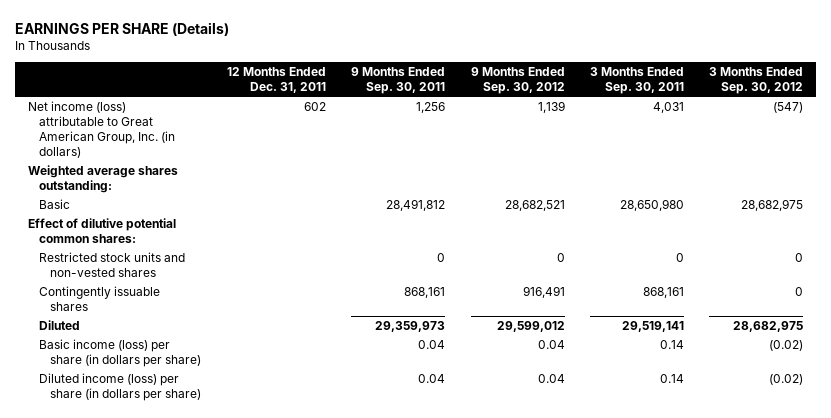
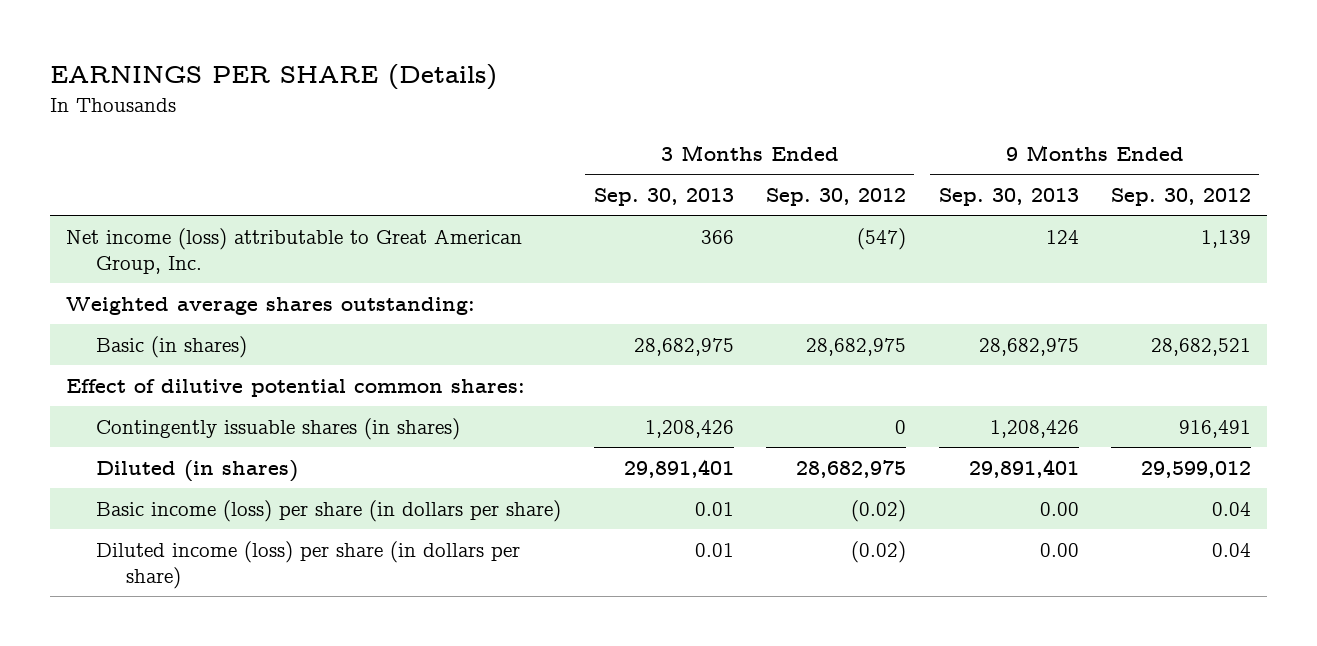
[226,66,326,94] 12 Months Ended Dec. 31, 2011 -> none
[351,66,446,95] 9 Months Ended Sep. 30, 2011 -> none
[589,66,684,95] 3 Months Ended Sep. 30, 2011 -> none
none -> [593,188,734,207] Sep. 30, 2013
none -> [938,188,1079,207] Sep. 30, 2013
[27,100,175,159] Net income (loss) attributable to Great American Group, Inc. (in dollars) -> [66,227,523,274] Net income (loss) attributable to Great American Group, Inc.
[38,198,70,209] Basic -> [96,335,248,358] Basic (in shares)
[38,251,185,278] Restricted stock units and non-vested shares -> none
[38,285,160,312] Contingently issuable shares -> [96,417,461,440] Contingently issuable shares (in shares)
[38,319,80,330] Diluted -> [96,459,299,482] Diluted (in shares)

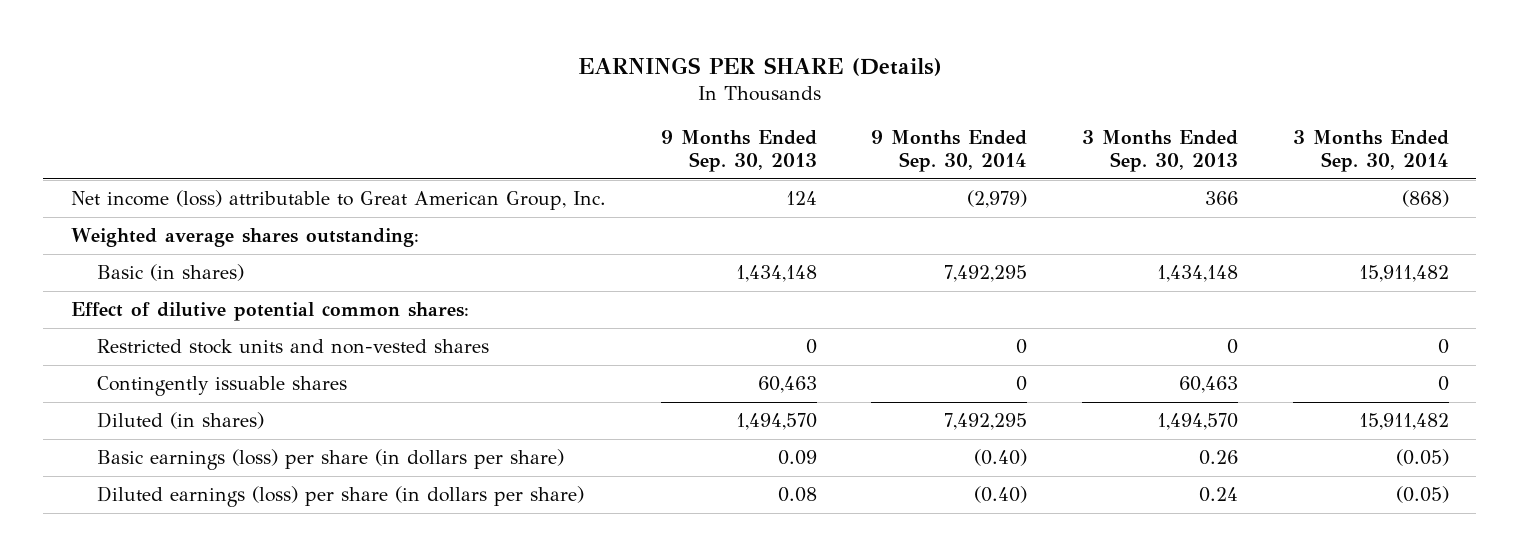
[766,188,907,207] Sep. 30, 2012 -> none
[1111,188,1252,207] Sep. 30, 2012 -> none
none -> [871,130,1028,173] 9 Months Ended Sep. 30, 2014
none -> [1292,130,1449,173] 3 Months Ended Sep. 30, 2014
[633,337,734,356] 28,682,975 -> [1157,265,1239,283] 1,434,148
[978,337,1079,356] 28,682,975 -> [735,265,817,283] 1,434,148
none -> [96,339,489,355] Restricted stock units and non-vested shares
[96,417,461,440] Contingently issuable shares (in shares) -> [96,376,347,397] Contingently issuable shares
[644,419,734,438] 1,208,426 -> [1179,376,1239,394] 60,463
[989,419,1079,438] 1,208,426 -> [757,376,817,394] 60,463
[623,458,734,478] 29,891,401 -> [1157,413,1239,431] 1,494,570
[968,458,1079,478] 29,891,401 -> [735,413,817,431] 1,494,570
[96,499,562,522] Basic income (loss) per share (in dollars per share) -> [96,449,564,471] Basic earnings (loss) per share (in dollars per share)
[694,501,734,516] 0.01 -> [1199,450,1239,466] 0.26
[1039,501,1079,516] 0.00 -> [777,450,817,466] 0.09
[96,540,521,589] Diluted income (loss) per share (in dollars per share) -> [96,486,584,508] Diluted earnings (loss) per share (in dollars per share)
[694,542,734,557] 0.01 -> [1199,487,1239,503] 0.24
[1039,542,1079,557] 0.00 -> [777,487,817,503] 0.08

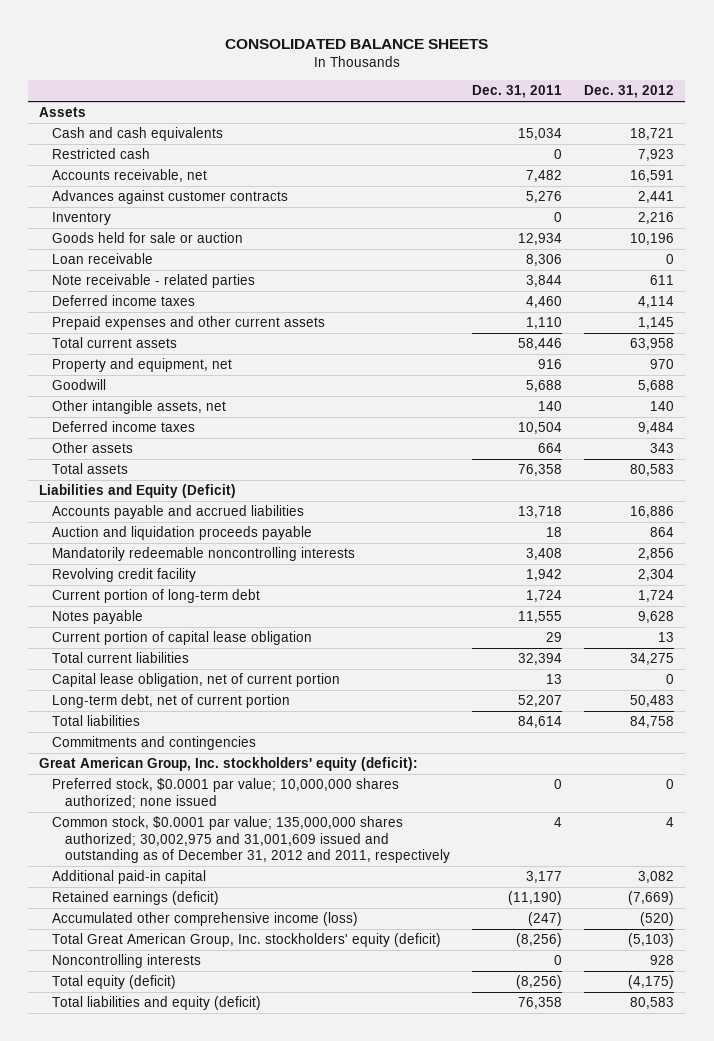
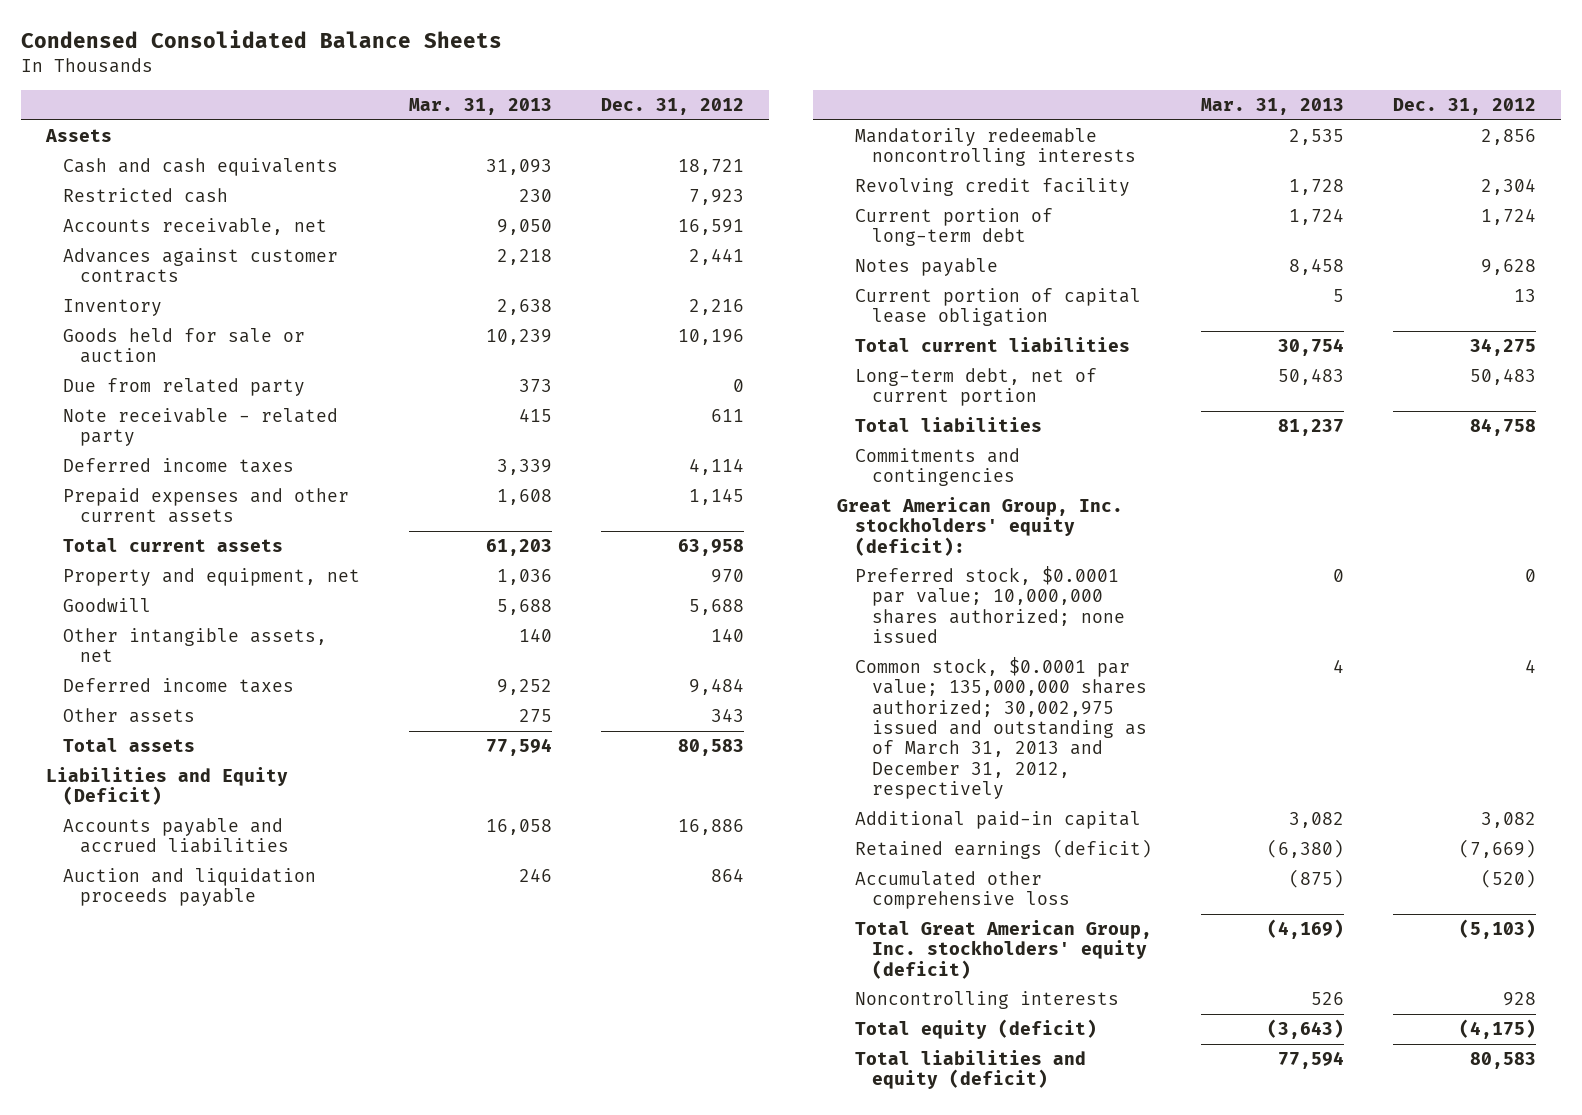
[224,38,488,49] CONSOLIDATED BALANCE SHEETS -> [20,30,502,49] Condensed Consolidated Balance Sheets
[472,85,563,99] Dec. 31, 2011 -> none
none -> [408,97,552,115] Mar. 31, 2013
[52,253,154,265] Loan receivable -> none
none -> [62,378,305,397] Due from related party
[52,274,256,289] Note receivable - related parties -> [62,408,338,447] Note receivable - related party
[52,673,341,688] Capital lease obligation, net of current portion -> none
[52,816,451,864] Common stock, $0.0001 par value; 135,000,000 shares authorized; 30,002,975 and 31,001,609 issued and outstanding as of December 31, 2012 and 2011, respectively -> [854,657,1147,800] Common stock, $0.0001 par value; 135,000,000 shares authorized; 30,002,975 issued and outstanding as of March 31, 2013 and December 31, 2012, respectively
[52,912,359,927] Accumulated other comprehensive income (loss) -> [854,871,1070,910] Accumulated other comprehensive loss

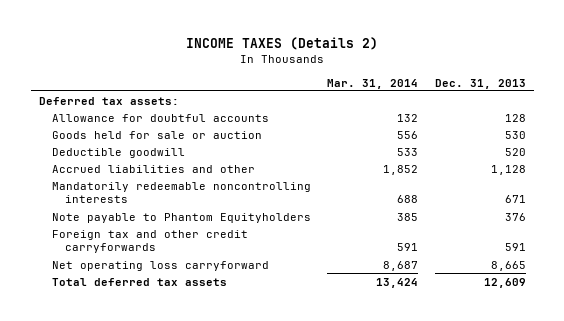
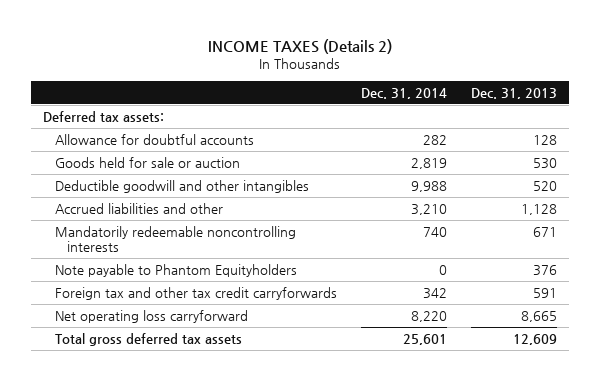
[327,78,419,89] Mar. 31, 2014 -> none
none -> [361,87,448,99] Dec. 31, 2014
[52,147,186,158] Deductible goodwill -> [55,179,310,193] Deductible goodwill and other intangibles
[52,229,249,254] Foreign tax and other credit carryforwards -> [55,286,338,300] Foreign tax and other tax credit carryforwards
[52,277,228,286] Total deferred tax assets -> [55,332,243,346] Total gross deferred tax assets

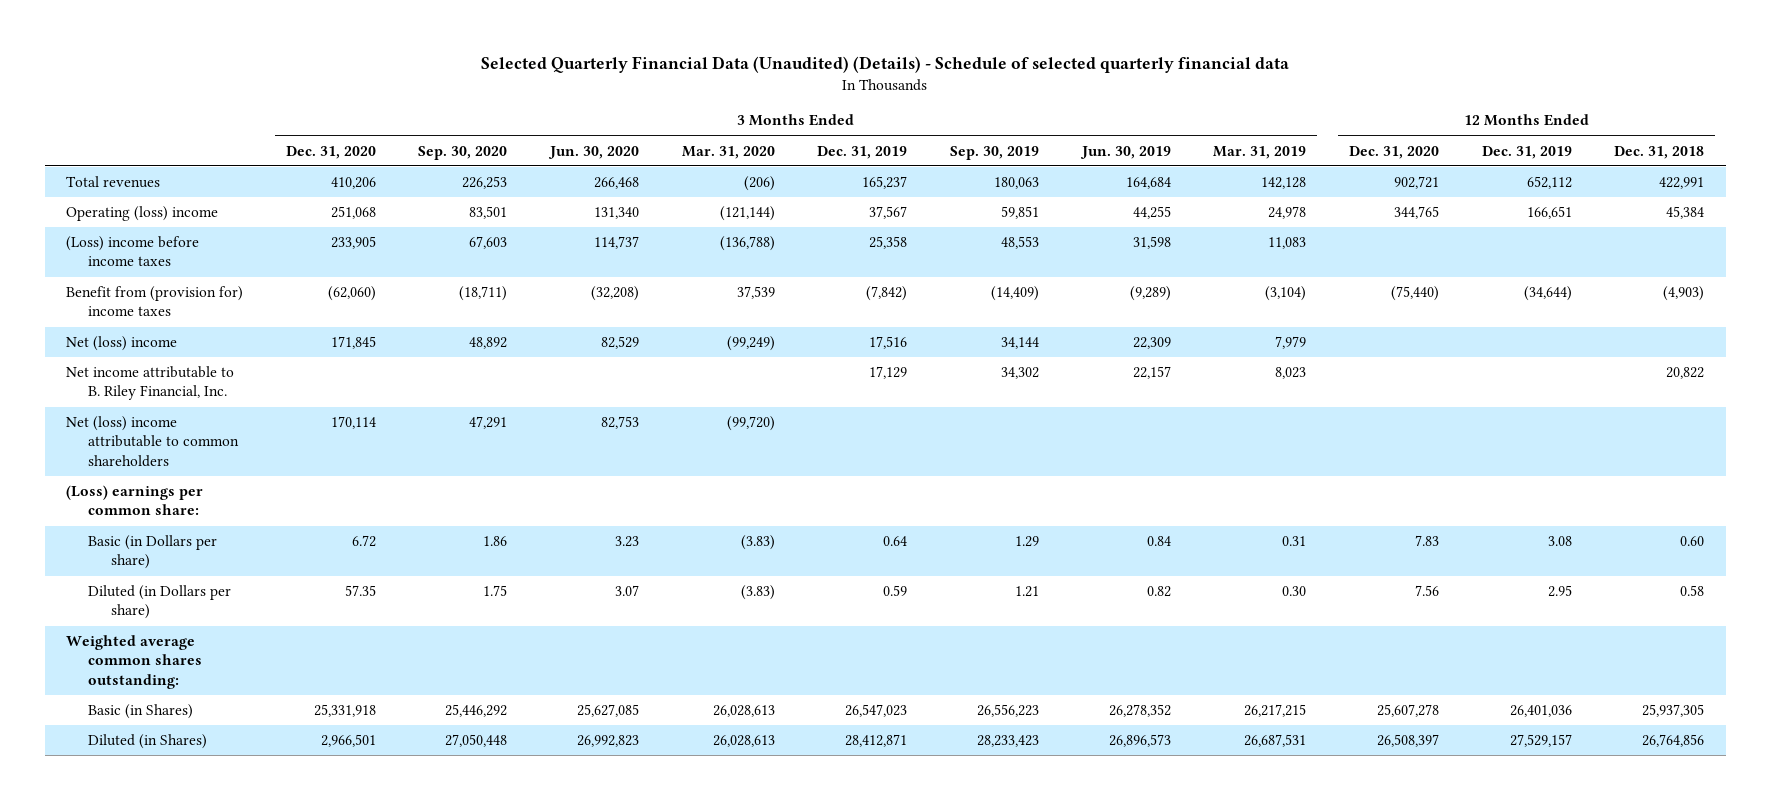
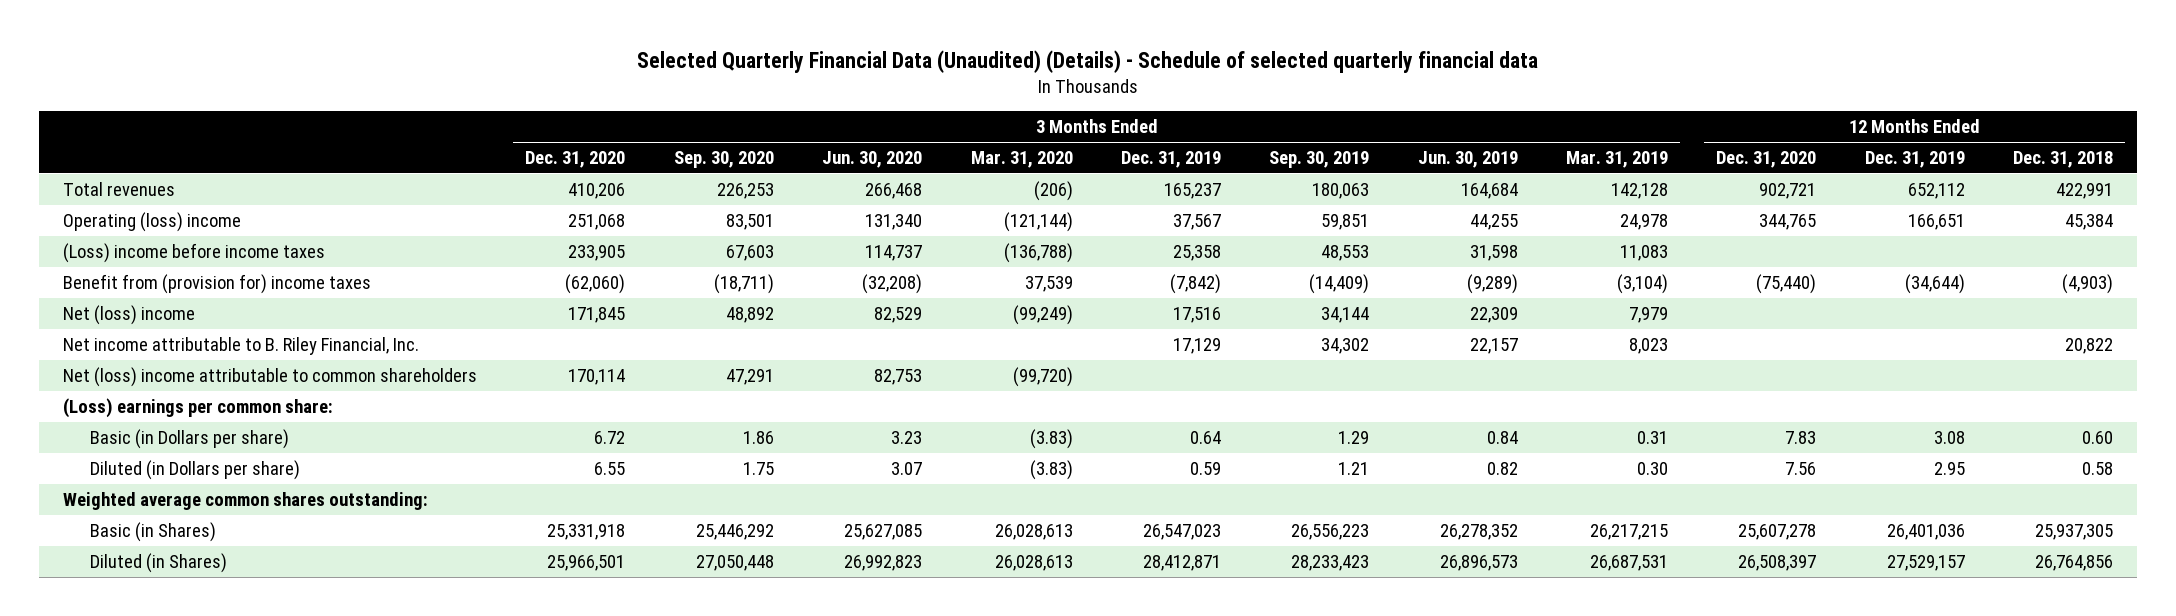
[344,585,376,597] 57.35 -> [594,461,626,475] 6.55
[320,734,376,748] 2,966,501 -> [547,554,626,571] 25,966,501

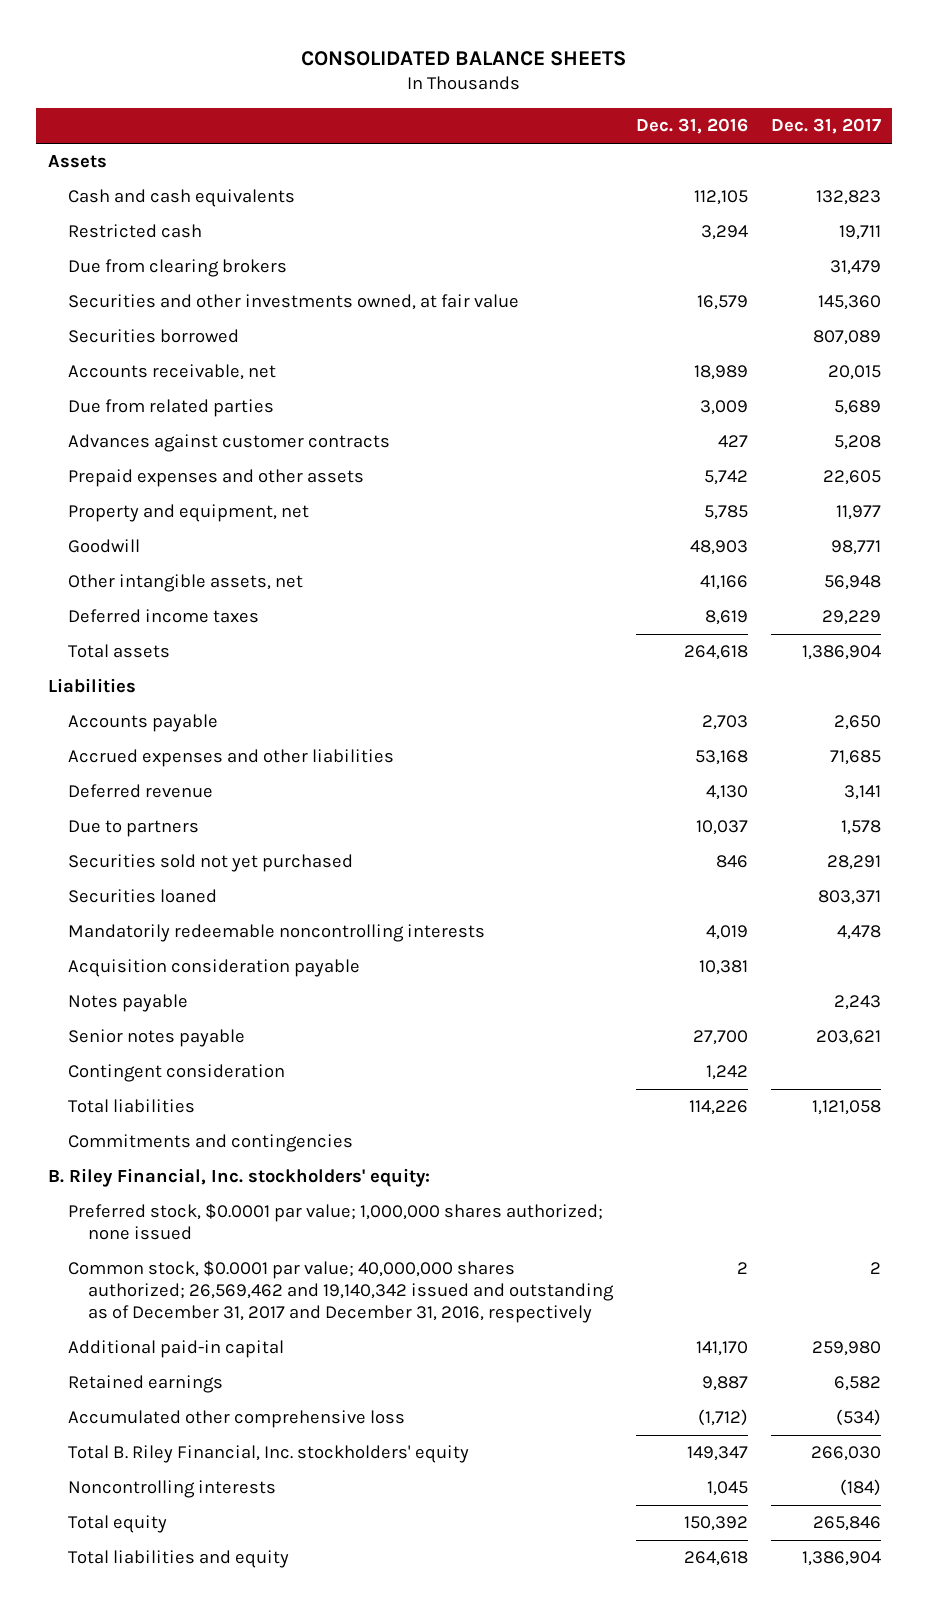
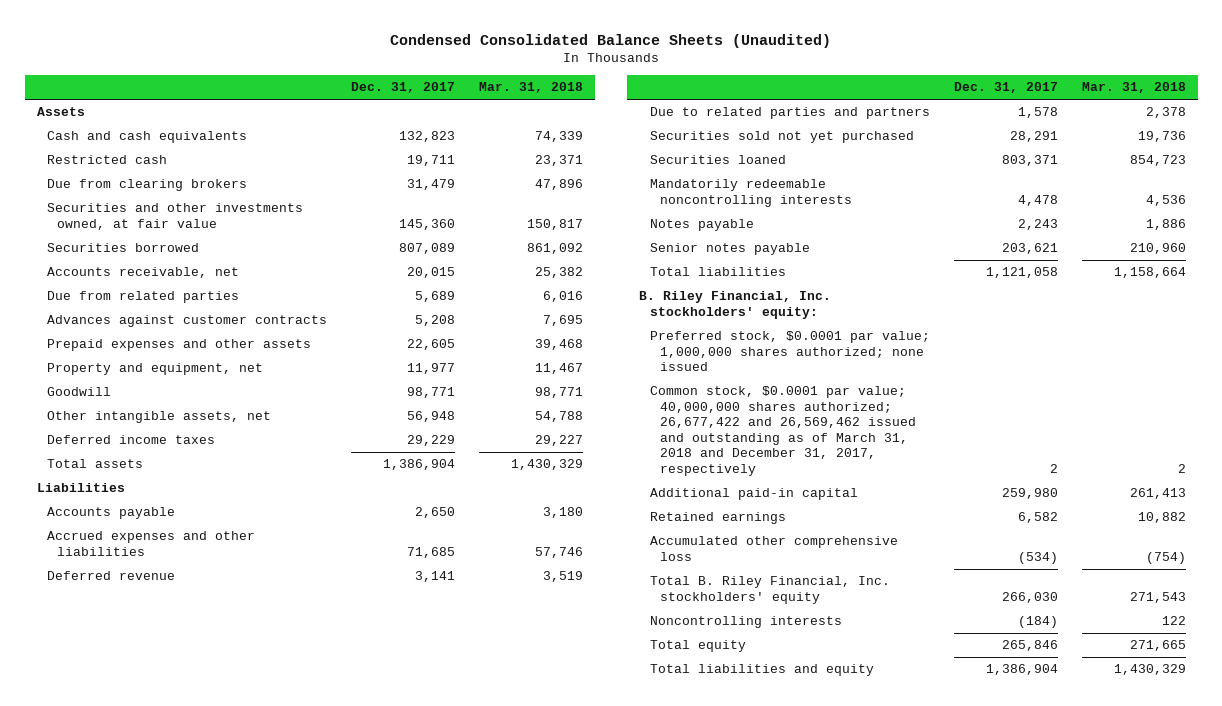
[301,50,627,66] CONSOLIDATED BALANCE SHEETS -> [390,33,832,48] Condensed Consolidated Balance Sheets (Unaudited)
[635,118,748,135] Dec. 31, 2016 -> none
none -> [479,82,584,94] Mar. 31, 2018
[67,820,199,838] Due to partners -> [649,107,930,120] Due to related parties and partners
[67,959,360,978] Acquisition consideration payable -> none
[67,1064,285,1083] Contingent consideration -> none
[67,1134,353,1153] Commitments and contingencies -> none
[67,1260,615,1324] Common stock, $0.0001 par value; 40,000,000 shares authorized; 26,569,462 and 19,140,342 issued and outstanding as of December 31, 2017 and December 31, 2016, respectively -> [649,386,917,476] Common stock, $0.0001 par value; 40,000,000 shares authorized; 26,677,422 and 26,569,462 issued and outstanding as of March 31, 2018 and December 31, 2017, respectively

